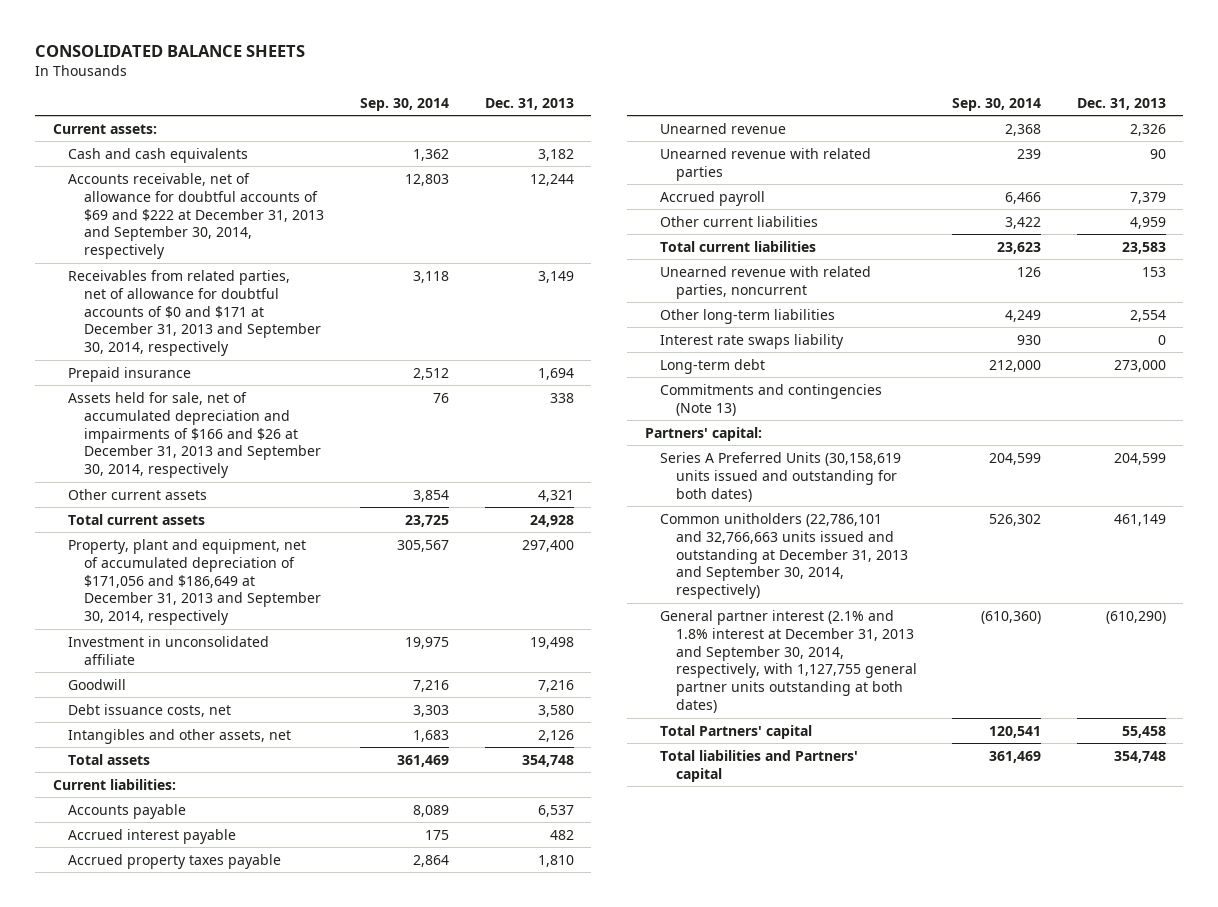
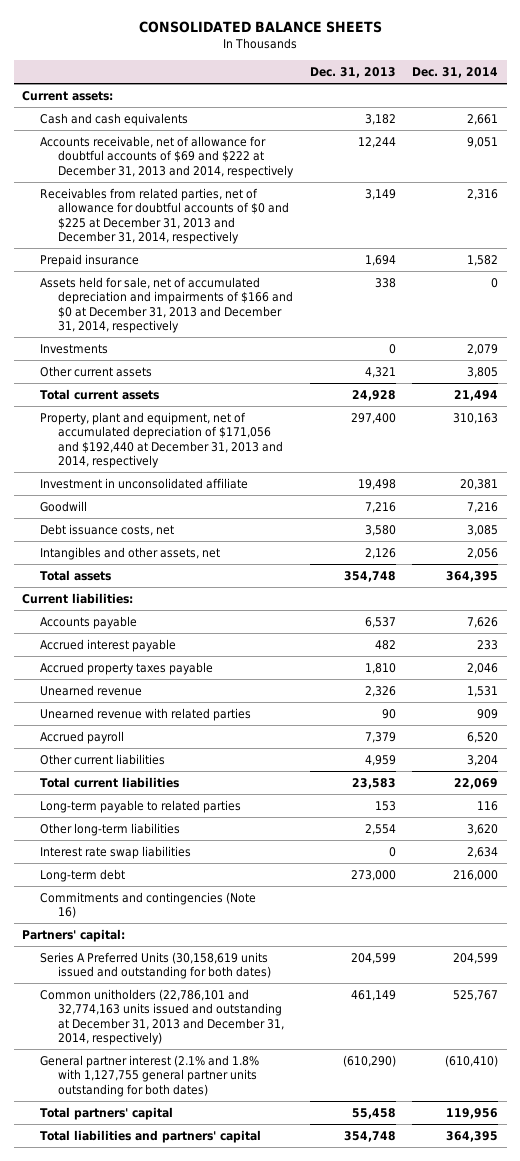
[360,97,450,111] Sep. 30, 2014 -> none
none -> [412,67,499,79] Dec. 31, 2014
[68,172,324,260] Accounts receivable, net of allowance for doubtful accounts of $69 and $222 at December 31, 2013 and September 30, 2014, respectively -> [40,135,295,178] Accounts receivable, net of allowance for doubtful accounts of $69 and $222 at December 31, 2013 and 2014, respectively
[68,269,321,357] Receivables from related parties, net of allowance for doubtful accounts of $0 and $171 at December 31, 2013 and September 30, 2014, respectively -> [40,187,290,244] Receivables from related parties, net of allowance for doubtful accounts of $0 and $225 at December 31, 2013 and December 31, 2014, respectively
[68,391,321,479] Assets held for sale, net of accumulated depreciation and impairments of $166 and $26 at December 31, 2013 and September 30, 2014, respectively -> [40,276,294,333] Assets held for sale, net of accumulated depreciation and impairments of $166 and $0 at December 31, 2013 and December 31, 2014, respectively
none -> [40,343,109,354] Investments
[68,538,321,626] Property, plant and equipment, net of accumulated depreciation of $171,056 and $186,649 at December 31, 2013 and September 30, 2014, respectively -> [40,411,284,468] Property, plant and equipment, net of accumulated depreciation of $171,056 and $192,440 at December 31, 2013 and 2014, respectively
[660,265,872,299] Unearned revenue with related parties, noncurrent -> [40,799,242,813] Long-term payable to related parties
[660,333,845,349] Interest rate swaps liability -> [40,845,192,859] Interest rate swap liabilities
[660,383,883,416] Commitments and contingencies (Note 13) -> [40,891,257,919] Commitments and contingencies (Note 16)
[660,512,908,600] Common unitholders (22,786,101 and 32,766,663 units issued and outstanding at December 31, 2013 and September 30, 2014, respectively) -> [40,988,285,1045] Common unitholders (22,786,101 and 32,774,163 units issued and outstanding at December 31, 2013 and December 31, 2014, respectively)
[660,609,917,714] General partner interest (2.1% and 1.8% interest at December 31, 2013 and September 30, 2014, respectively, with 1,127,755 general partner units outstanding at both dates) -> [40,1054,260,1097] General partner interest (2.1% and 1.8% with 1,127,755 general partner units outstanding for both dates)
[660,724,813,739] Total Partners' capital -> [40,1106,174,1120] Total partners' capital
[660,749,859,782] Total liabilities and Partners' capital -> [40,1129,262,1143] Total liabilities and partners' capital

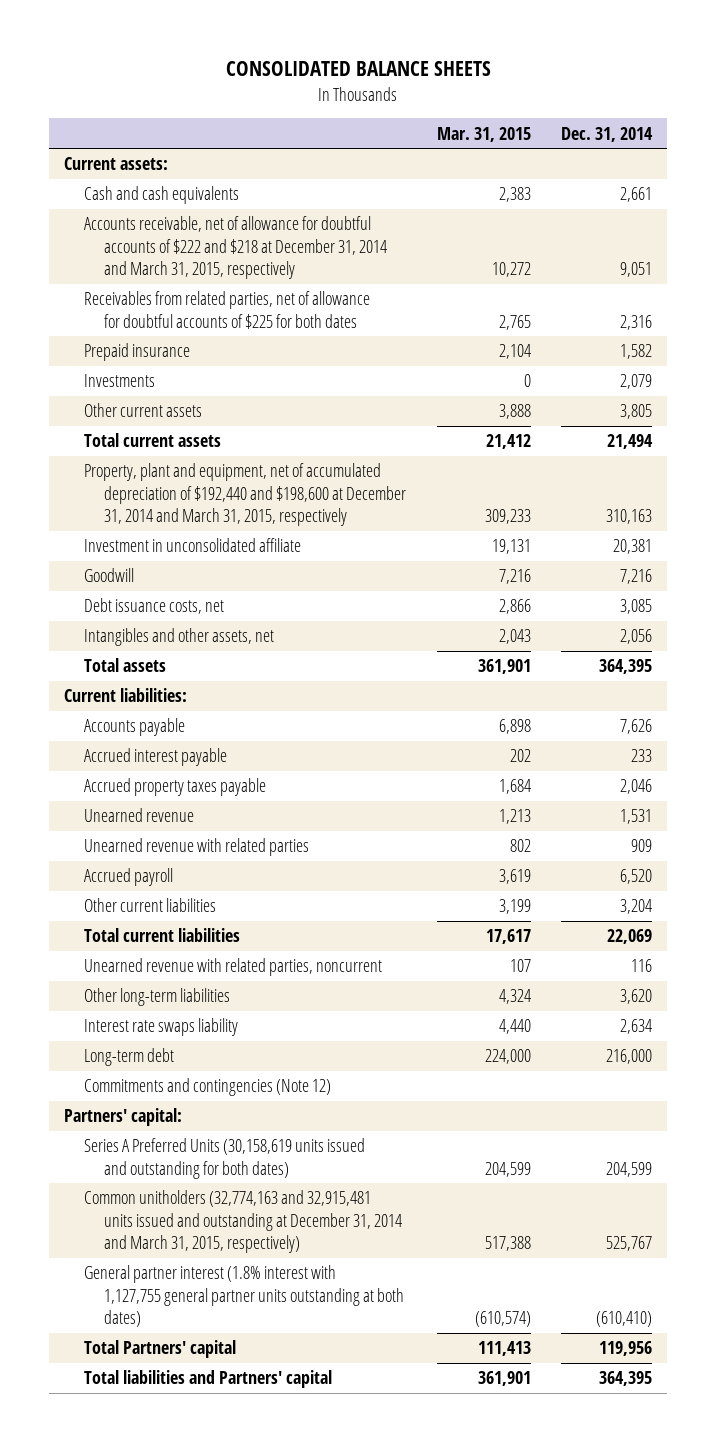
[309,67,396,79] Dec. 31, 2013 -> none
none -> [436,126,531,142] Mar. 31, 2015
[40,135,295,178] Accounts receivable, net of allowance for doubtful accounts of $69 and $222 at December 31, 2013 and 2014, respectively -> [83,216,388,280] Accounts receivable, net of allowance for doubtful accounts of $222 and $218 at December 31, 2014 and March 31, 2015, respectively
[40,187,290,244] Receivables from related parties, net of allowance for doubtful accounts of $0 and $225 at December 31, 2013 and December 31, 2014, respectively -> [83,291,370,329] Receivables from related parties, net of allowance for doubtful accounts of $225 for both dates
[40,276,294,333] Assets held for sale, net of accumulated depreciation and impairments of $166 and $0 at December 31, 2013 and December 31, 2014, respectively -> none
[40,411,284,468] Property, plant and equipment, net of accumulated depreciation of $171,056 and $192,440 at December 31, 2013 and 2014, respectively -> [83,463,407,527] Property, plant and equipment, net of accumulated depreciation of $192,440 and $198,600 at December 31, 2014 and March 31, 2015, respectively
[40,799,242,813] Long-term payable to related parties -> [83,958,382,977] Unearned revenue with related parties, noncurrent
[40,845,192,859] Interest rate swap liabilities -> [83,1018,238,1037] Interest rate swaps liability
[40,891,257,919] Commitments and contingencies (Note 16) -> [83,1078,331,1097] Commitments and contingencies (Note 12)
[40,988,285,1045] Common unitholders (22,786,101 and 32,774,163 units issued and outstanding at December 31, 2013 and December 31, 2014, respectively) -> [83,1190,403,1254] Common unitholders (32,774,163 and 32,915,481 units issued and outstanding at December 31, 2014 and March 31, 2015, respectively)
[40,1054,260,1097] General partner interest (2.1% and 1.8% with 1,127,755 general partner units outstanding for both dates) -> [83,1265,405,1328] General partner interest (1.8% interest with 1,127,755 general partner units outstanding at both dates)
[40,1106,174,1120] Total partners' capital -> [83,1340,236,1359] Total Partners' capital
[40,1129,262,1143] Total liabilities and partners' capital -> [83,1370,332,1389] Total liabilities and Partners' capital

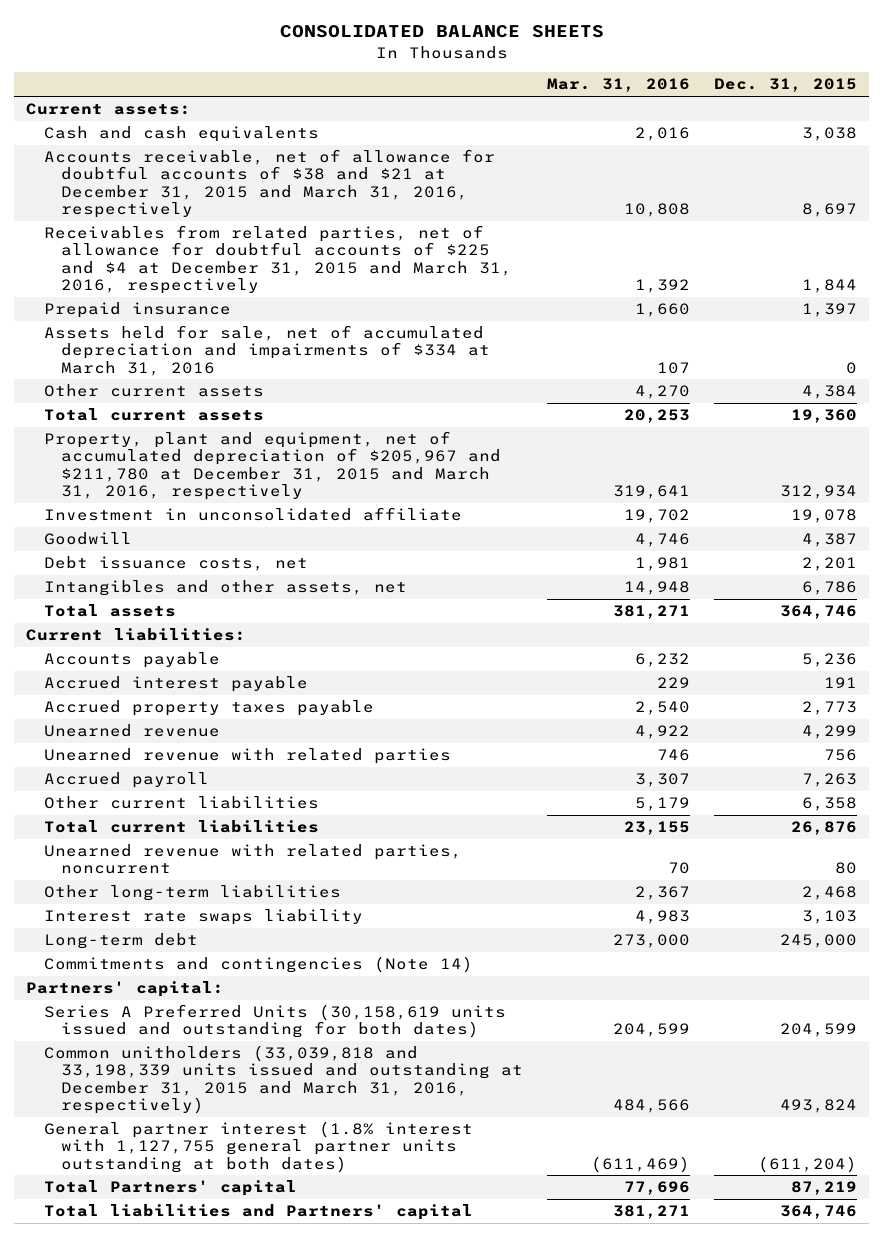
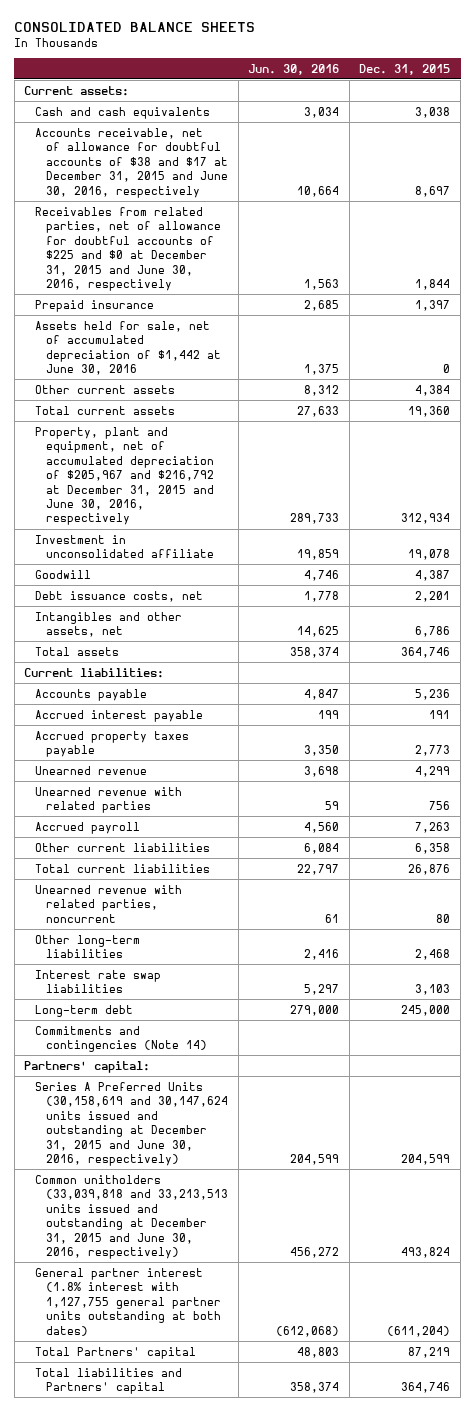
[547,78,691,93] Mar. 31, 2016 -> none
none -> [248,63,340,75] Jun. 30, 2016
[43,148,495,219] Accounts receivable, net of allowance for doubtful accounts of $38 and $21 at December 31, 2015 and March 31, 2016, respectively -> [35,127,229,198] Accounts receivable, net of allowance for doubtful accounts of $38 and $17 at December 31, 2015 and June 30, 2016, respectively
[43,224,513,295] Receivables from related parties, net of allowance for doubtful accounts of $225 and $4 at December 31, 2015 and March 31, 2016, respectively -> [35,206,222,292] Receivables from related parties, net of allowance for doubtful accounts of $225 and $0 at December 31, 2015 and June 30, 2016, respectively
[43,324,491,376] Assets held for sale, net of accumulated depreciation and impairments of $334 at March 31, 2016 -> [35,320,222,376] Assets held for sale, net of accumulated depreciation of $1,442 at June 30, 2016
[43,430,502,501] Property, plant and equipment, net of accumulated depreciation of $205,967 and $211,780 at December 31, 2015 and March 31, 2016, respectively -> [35,426,215,526] Property, plant and equipment, net of accumulated depreciation of $205,967 and $216,792 at December 31, 2015 and June 30, 2016, respectively
[43,908,363,925] Interest rate swaps liability -> [35,969,162,994] Interest rate swap liabilities
[43,1003,506,1039] Series A Preferred Units (30,158,619 units issued and outstanding for both dates) -> [35,1081,229,1167] Series A Preferred Units (30,158,619 and 30,147,624 units issued and outstanding at December 31, 2015 and June 30, 2016, respectively)
[43,1044,524,1115] Common unitholders (33,039,818 and 33,198,339 units issued and outstanding at December 31, 2015 and March 31, 2016, respectively) -> [35,1174,229,1260] Common unitholders (33,039,818 and 33,213,513 units issued and outstanding at December 31, 2015 and June 30, 2016, respectively)

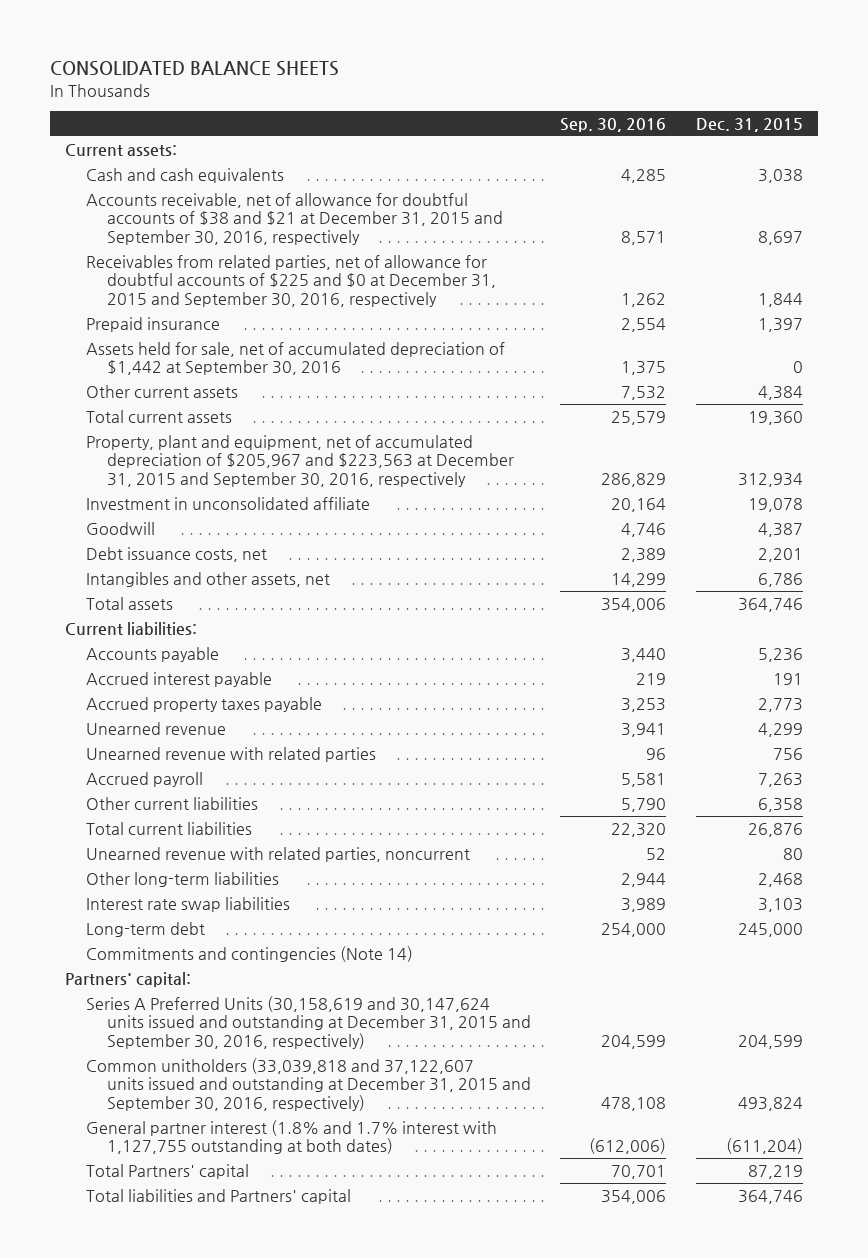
[248,63,340,75] Jun. 30, 2016 -> none
none -> [560,118,667,133] Sep. 30, 2016
[35,127,229,198] Accounts receivable, net of allowance for doubtful accounts of $38 and $17 at December 31, 2015 and June 30, 2016, respectively -> [85,192,503,245] Accounts receivable, net of allowance for doubtful accounts of $38 and $21 at December 31, 2015 and September 30, 2016, respectively
[35,206,222,292] Receivables from related parties, net of allowance for doubtful accounts of $225 and $0 at December 31, 2015 and June 30, 2016, respectively -> [85,254,496,307] Receivables from related parties, net of allowance for doubtful accounts of $225 and $0 at December 31, 2015 and September 30, 2016, respectively
[35,320,222,376] Assets held for sale, net of accumulated depreciation of $1,442 at June 30, 2016 -> [85,341,505,376] Assets held for sale, net of accumulated depreciation of $1,442 at September 30, 2016
[35,426,215,526] Property, plant and equipment, net of accumulated depreciation of $205,967 and $216,792 at December 31, 2015 and June 30, 2016, respectively -> [85,434,514,487] Property, plant and equipment, net of accumulated depreciation of $205,967 and $223,563 at December 31, 2015 and September 30, 2016, respectively
[35,1081,229,1167] Series A Preferred Units (30,158,619 and 30,147,624 units issued and outstanding at December 31, 2015 and June 30, 2016, respectively) -> [85,995,531,1049] Series A Preferred Units (30,158,619 and 30,147,624 units issued and outstanding at December 31, 2015 and September 30, 2016, respectively)
[35,1174,229,1260] Common unitholders (33,039,818 and 33,213,513 units issued and outstanding at December 31, 2015 and June 30, 2016, respectively) -> [85,1057,531,1111] Common unitholders (33,039,818 and 37,122,607 units issued and outstanding at December 31, 2015 and September 30, 2016, respectively)
[35,1267,222,1336] General partner interest (1.8% interest with 1,127,755 general partner units outstanding at both dates) -> [85,1119,497,1155] General partner interest (1.8% and 1.7% interest with 1,127,755 outstanding at both dates)

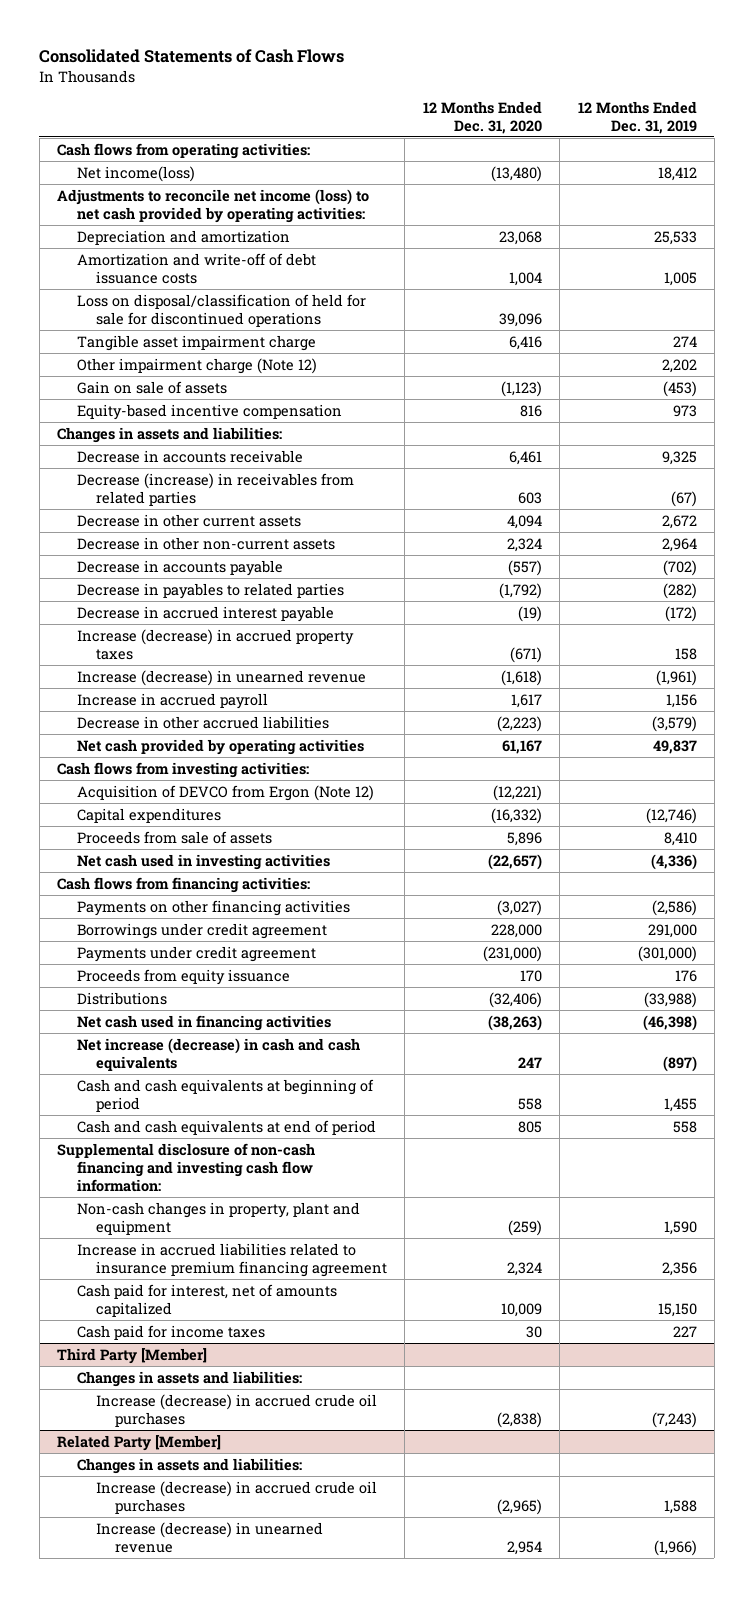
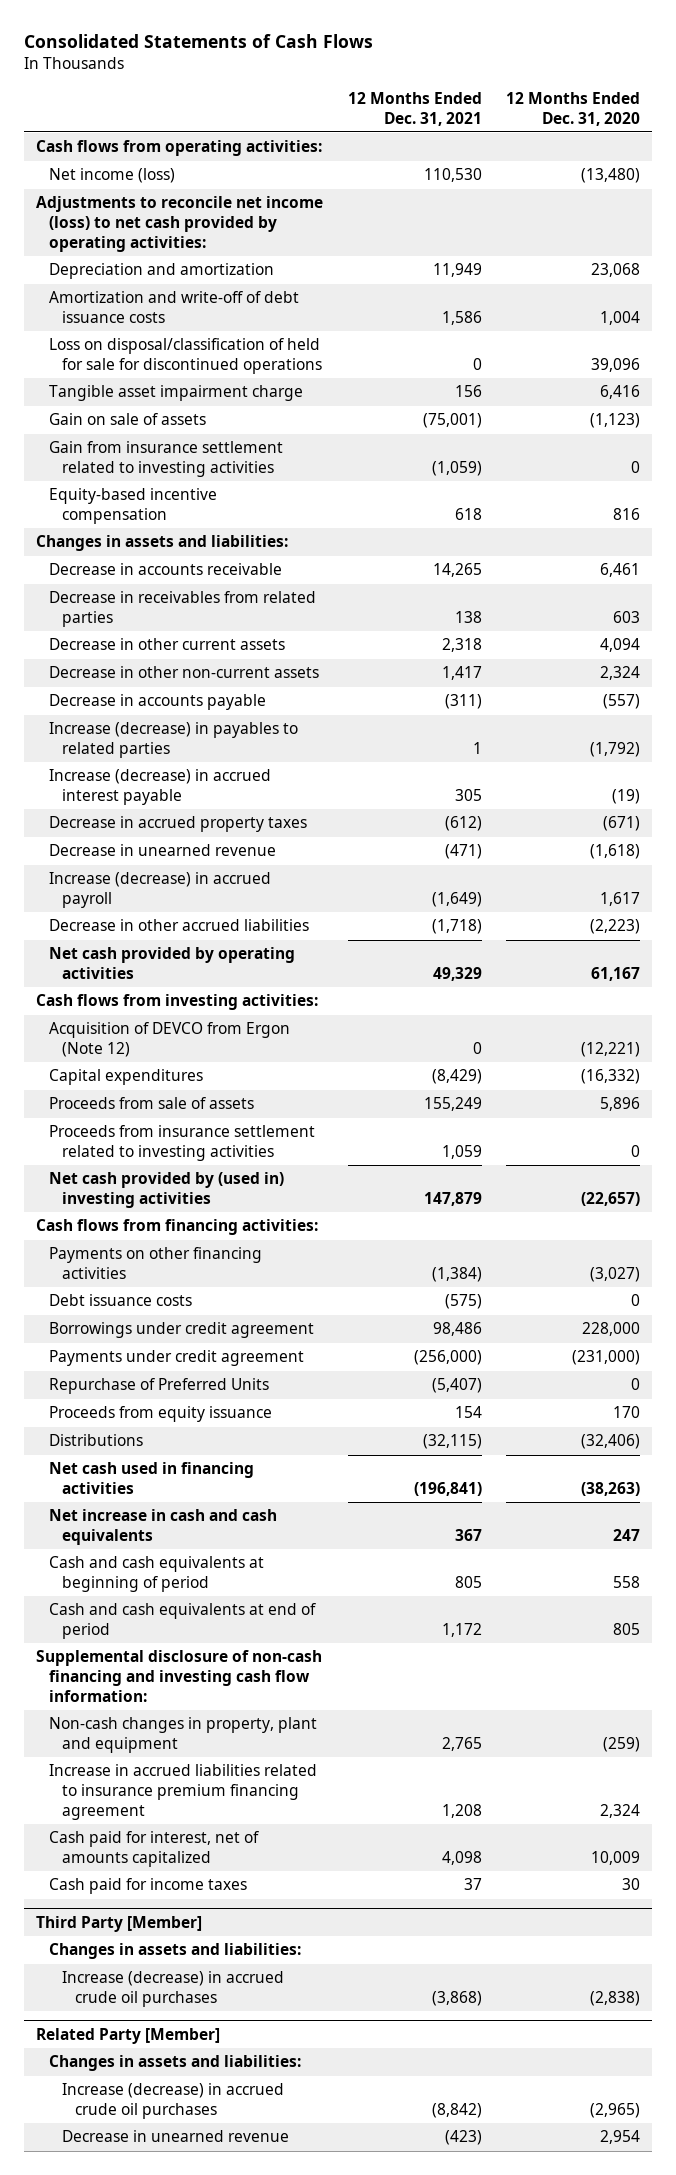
[577,100,697,134] 12 Months Ended Dec. 31, 2019 -> none
none -> [347,91,482,126] 12 Months Ended Dec. 31, 2021
[76,165,195,182] Net income(loss) -> [49,168,176,184] Net income (loss)
[76,357,317,374] Other impairment charge (Note 12) -> none
none -> [49,441,284,478] Gain from insurance settlement related to investing activities
[76,472,354,506] Decrease (increase) in receivables from related parties -> [49,591,317,628] Decrease in receivables from related parties
[76,582,344,599] Decrease in payables to related parties -> [49,722,299,759] Increase (decrease) in payables to related parties
[76,605,334,622] Decrease in accrued interest payable -> [49,769,272,806] Increase (decrease) in accrued interest payable
[76,628,354,660] Increase (decrease) in accrued property taxes -> [49,816,308,833] Decrease in accrued property taxes
[76,669,366,686] Increase (decrease) in unearned revenue -> [49,844,277,857] Decrease in unearned revenue
[76,692,268,709] Increase in accrued payroll -> [49,872,272,909] Increase (decrease) in accrued payroll
none -> [49,1125,316,1162] Proceeds from insurance settlement related to investing activities
[76,853,330,870] Net cash used in investing activities -> [49,1172,285,1209] Net cash provided by (used in) investing activities
none -> [49,1294,193,1307] Debt issuance costs
none -> [49,1378,270,1395] Repurchase of Preferred Units
[76,1037,360,1071] Net increase (decrease) in cash and cash equivalents -> [49,1509,278,1546] Net increase in cash and cash equivalents
[95,1521,323,1553] Increase (decrease) in unearned revenue -> [62,2130,290,2143] Decrease in unearned revenue

